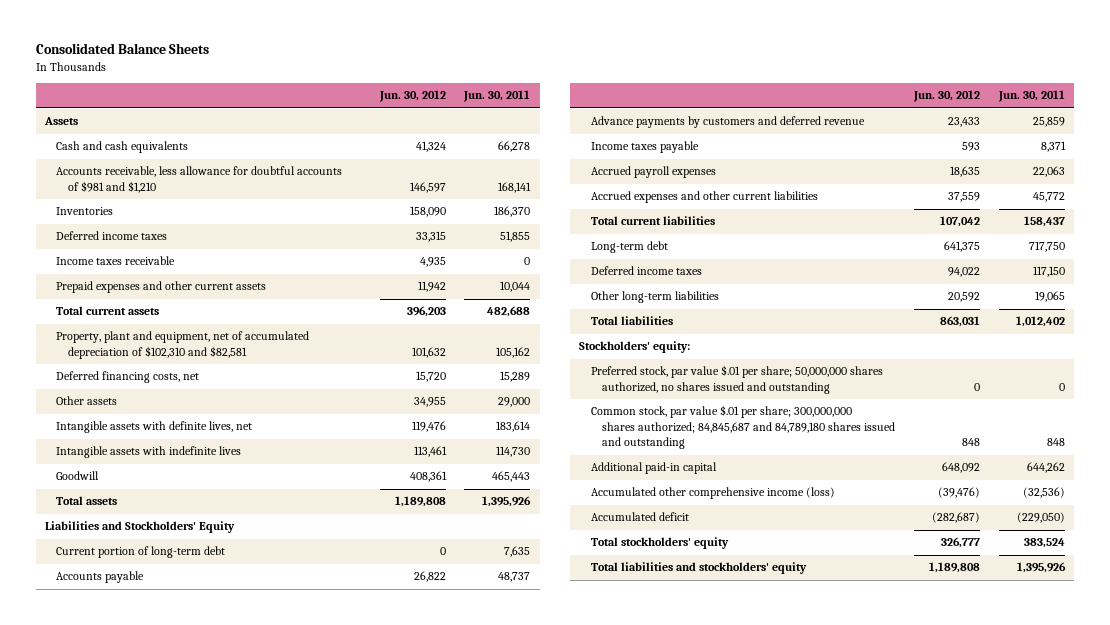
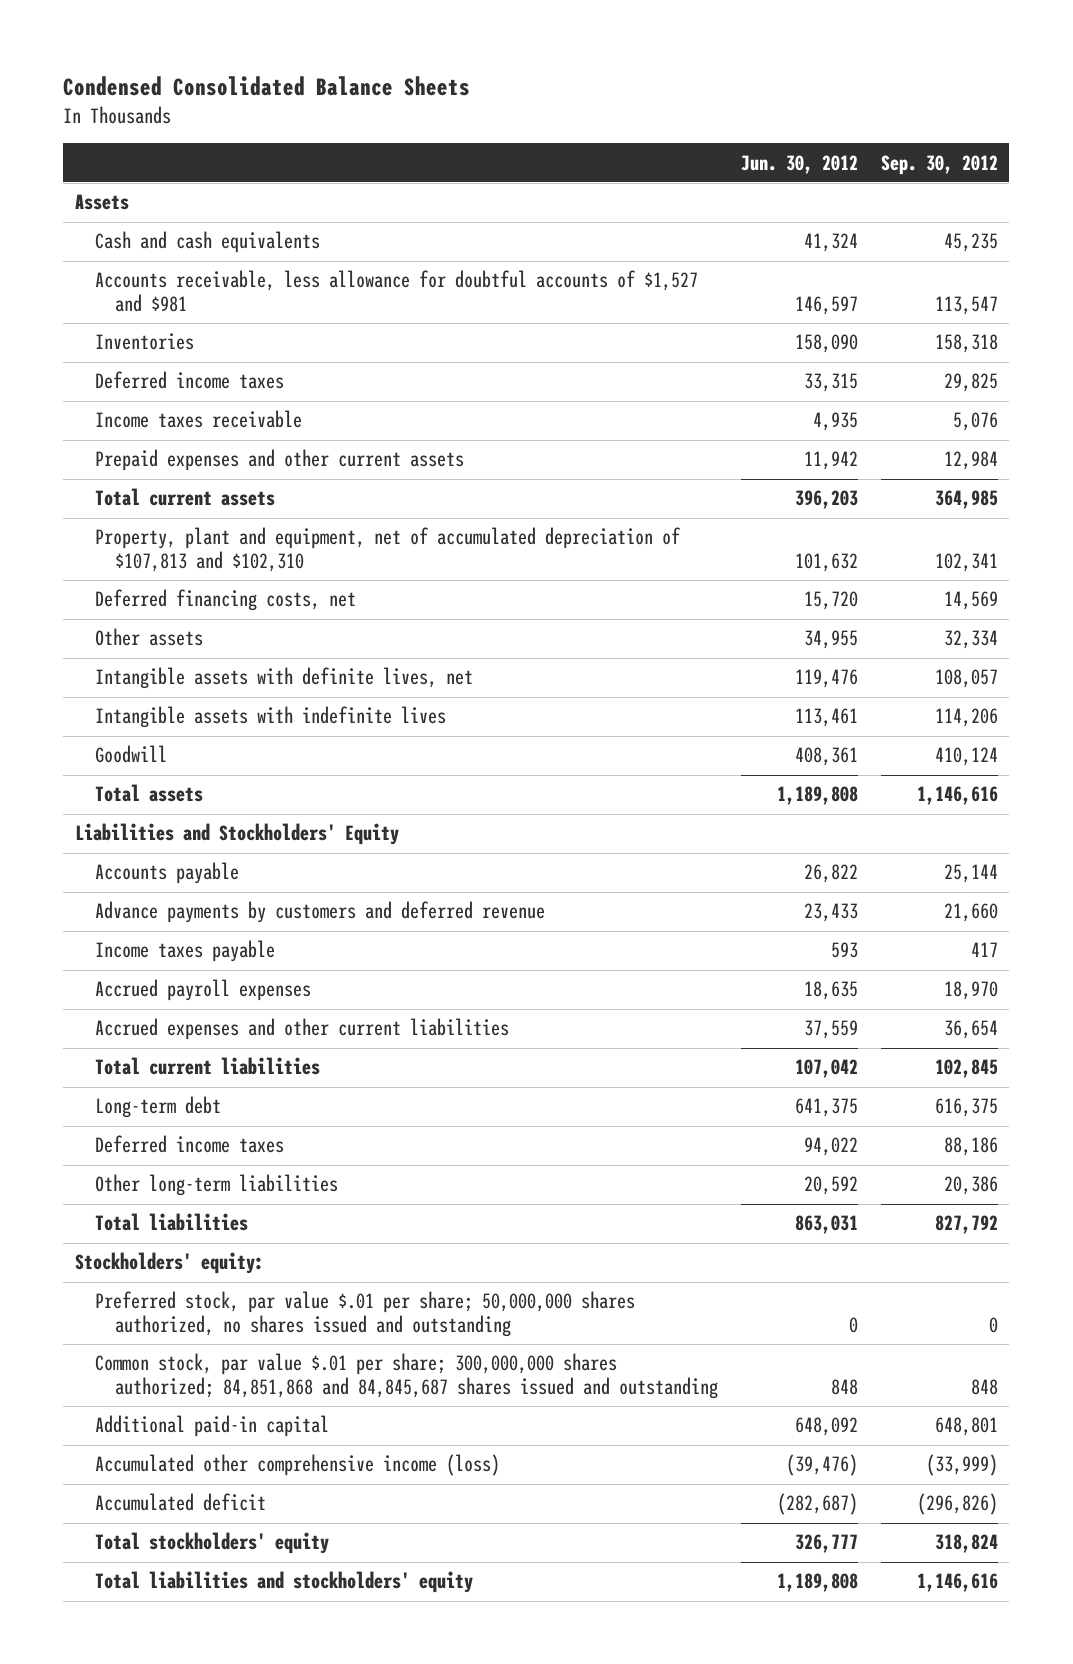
[35,43,209,55] Consolidated Balance Sheets -> [63,76,471,97] Condensed Consolidated Balance Sheets
[463,90,531,103] Jun. 30, 2011 -> none
none -> [880,154,998,175] Sep. 30, 2012
[56,166,343,193] Accounts receivable, less allowance for doubtful accounts of $981 and $1,210 -> [94,270,698,313] Accounts receivable, less allowance for doubtful accounts of $1,527 and $981
[56,331,310,359] Property, plant and equipment, net of accumulated depreciation of $102,310 and $82,581 -> [94,527,681,573] Property, plant and equipment, net of accumulated depreciation of $107,813 and $102,310
[56,546,226,559] Current portion of long-term debt -> none
[590,405,896,450] Common stock, par value $.01 per share; 300,000,000 shares authorized; 84,845,687 and 84,789,180 shares issued and outstanding -> [94,1353,718,1400] Common stock, par value $.01 per share; 300,000,000 shares authorized; 84,851,868 and 84,845,687 shares issued and outstanding

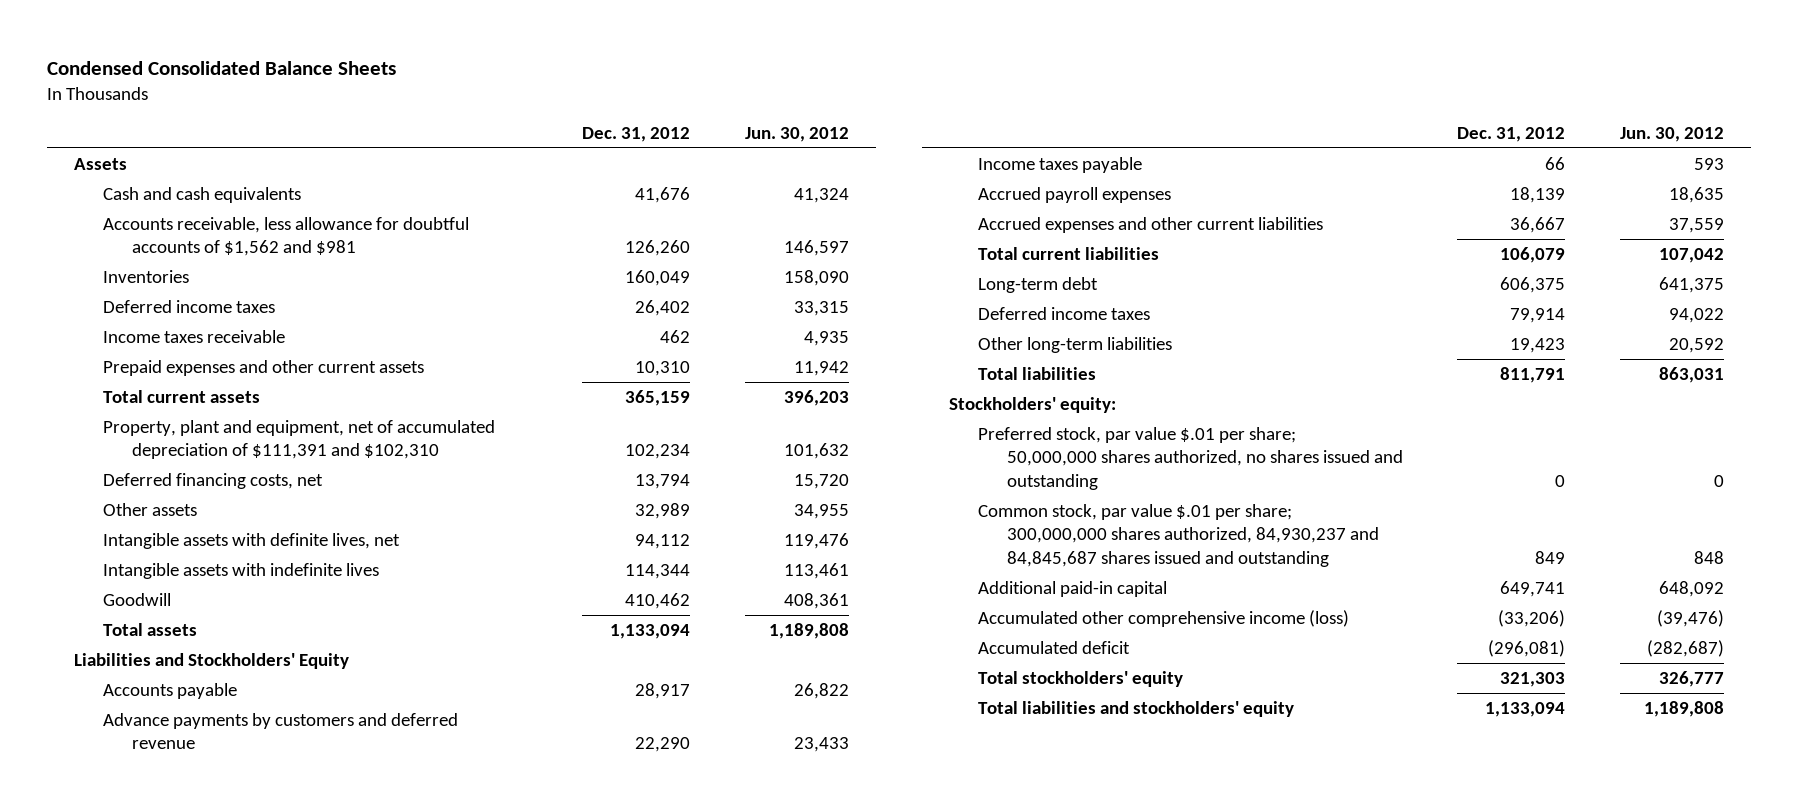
[880,154,998,175] Sep. 30, 2012 -> none
none -> [582,126,691,142] Dec. 31, 2012
[94,270,698,313] Accounts receivable, less allowance for doubtful accounts of $1,527 and $981 -> [102,216,469,257] Accounts receivable, less allowance for doubtful accounts of $1,562 and $981
[94,527,681,573] Property, plant and equipment, net of accumulated depreciation of $107,813 and $102,310 -> [102,419,495,460] Property, plant and equipment, net of accumulated depreciation of $111,391 and $102,310
[94,1353,718,1400] Common stock, par value $.01 per share; 300,000,000 shares authorized; 84,851,868 and 84,845,687 shares issued and outstanding -> [978,503,1379,567] Common stock, par value $.01 per share; 300,000,000 shares authorized, 84,930,237 and 84,845,687 shares issued and outstanding

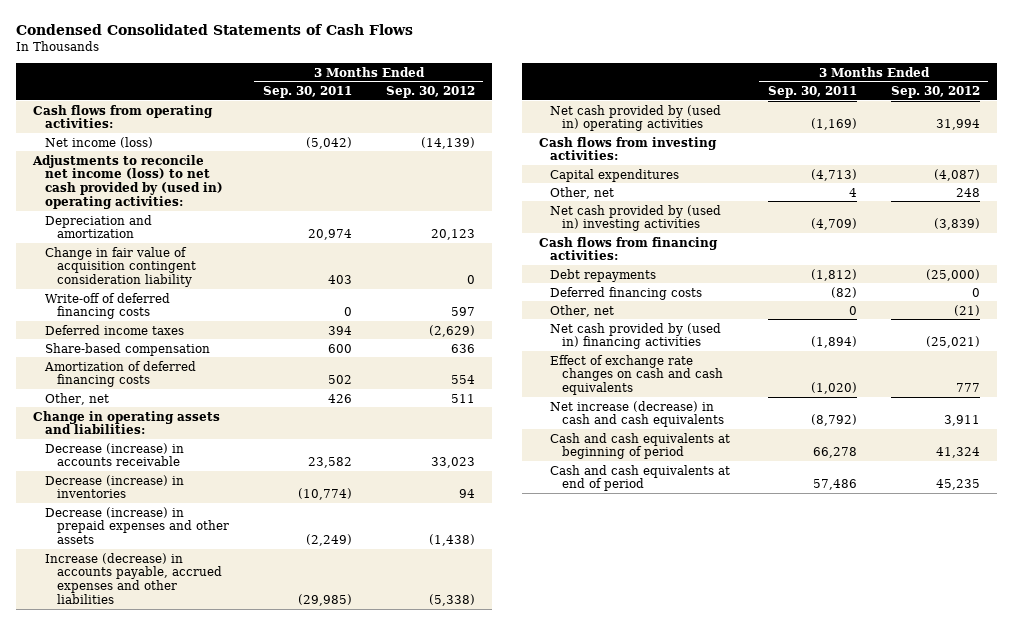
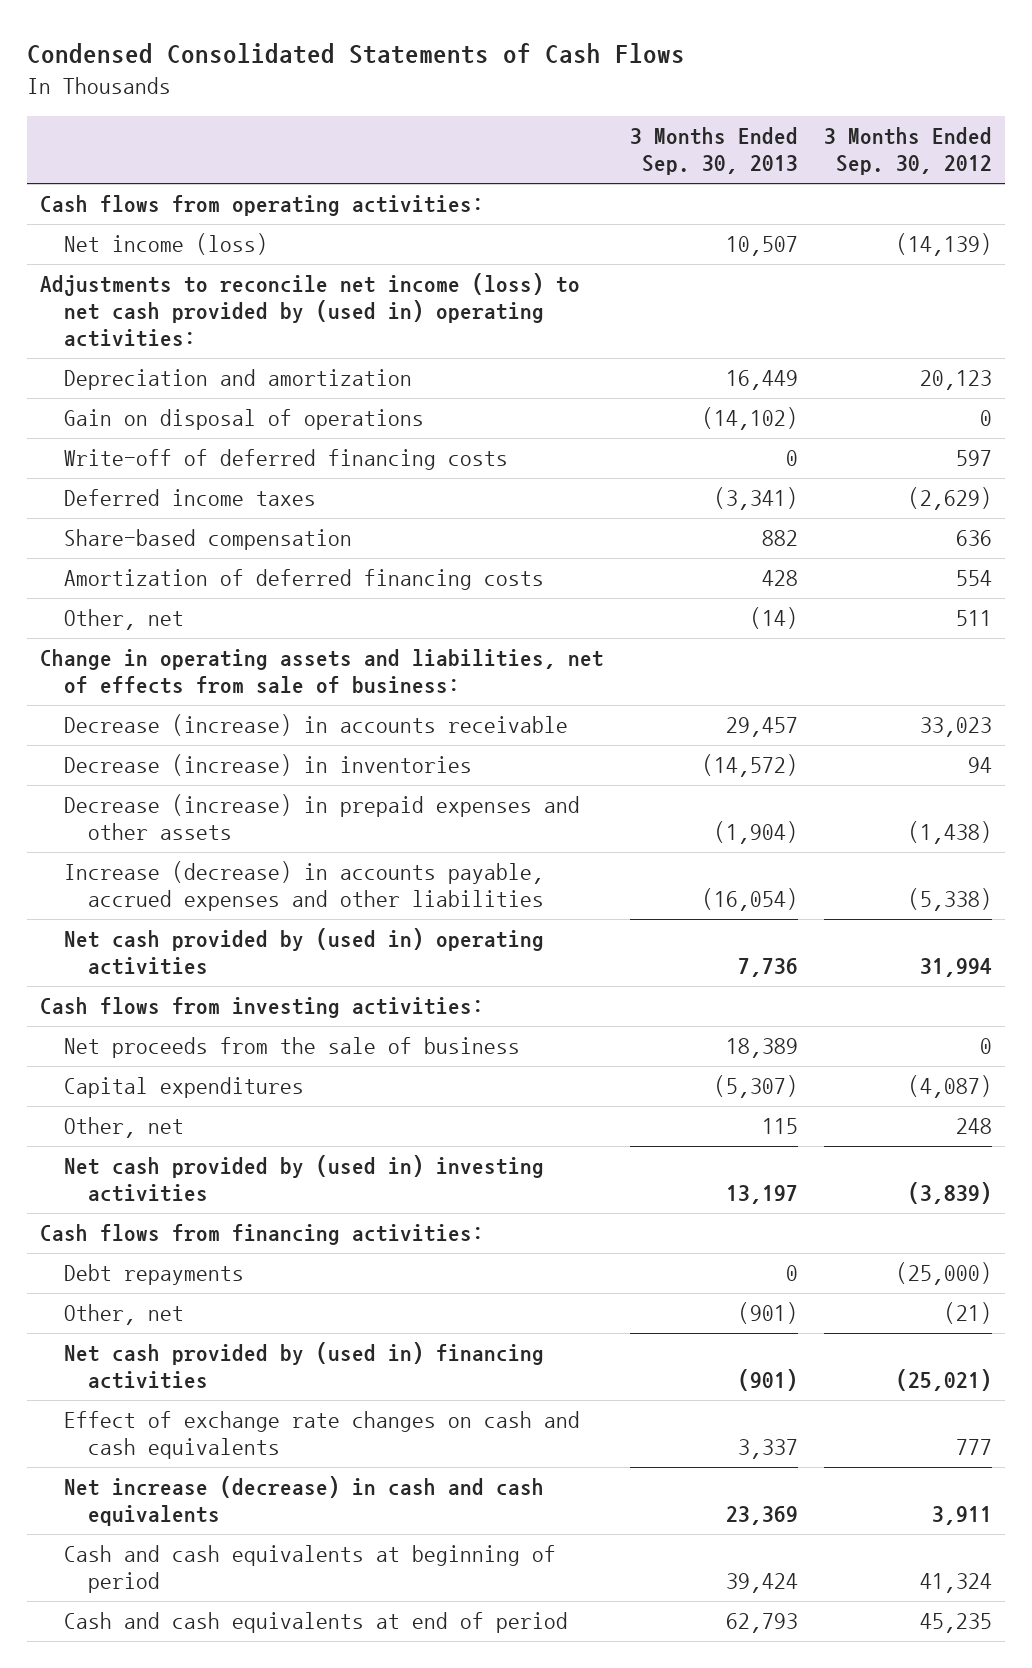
[262,86,352,99] Sep. 30, 2011 -> none
none -> [629,127,798,176] 3 Months Ended Sep. 30, 2013
[45,246,196,288] Change in fair value of acquisition contingent consideration liability -> none
none -> [64,409,425,431] Gain on disposal of operations
[33,410,221,435] Change in operating assets and liabilities: -> [39,649,604,695] Change in operating assets and liabilities, net of effects from sale of business:
none -> [64,1037,521,1059] Net proceeds from the sale of business
[550,286,703,300] Deferred financing costs -> none

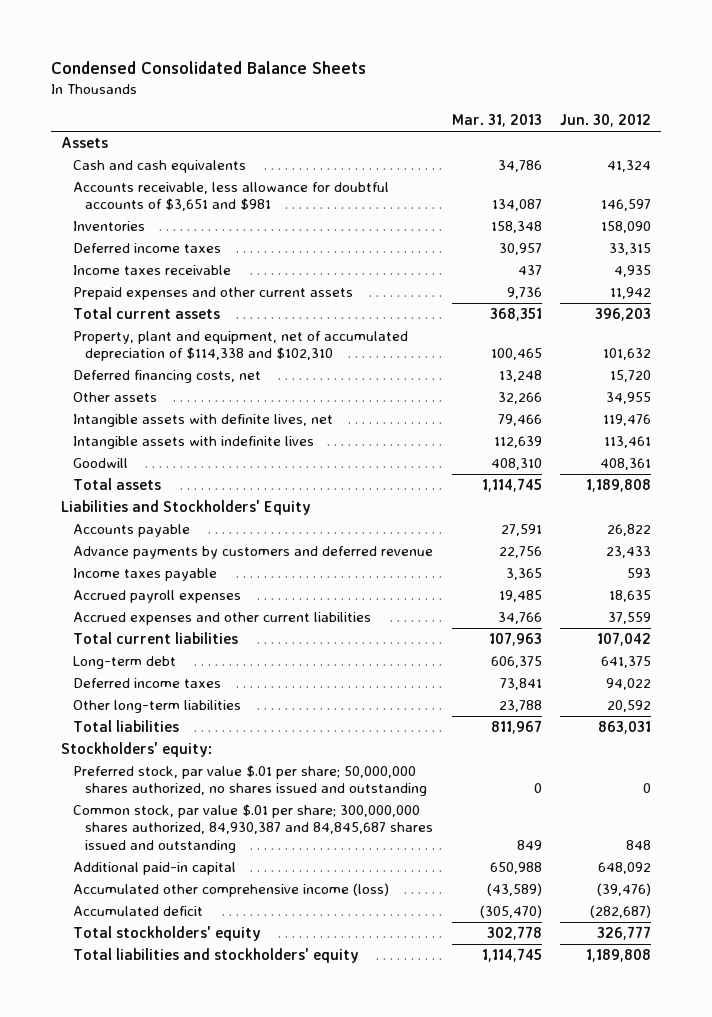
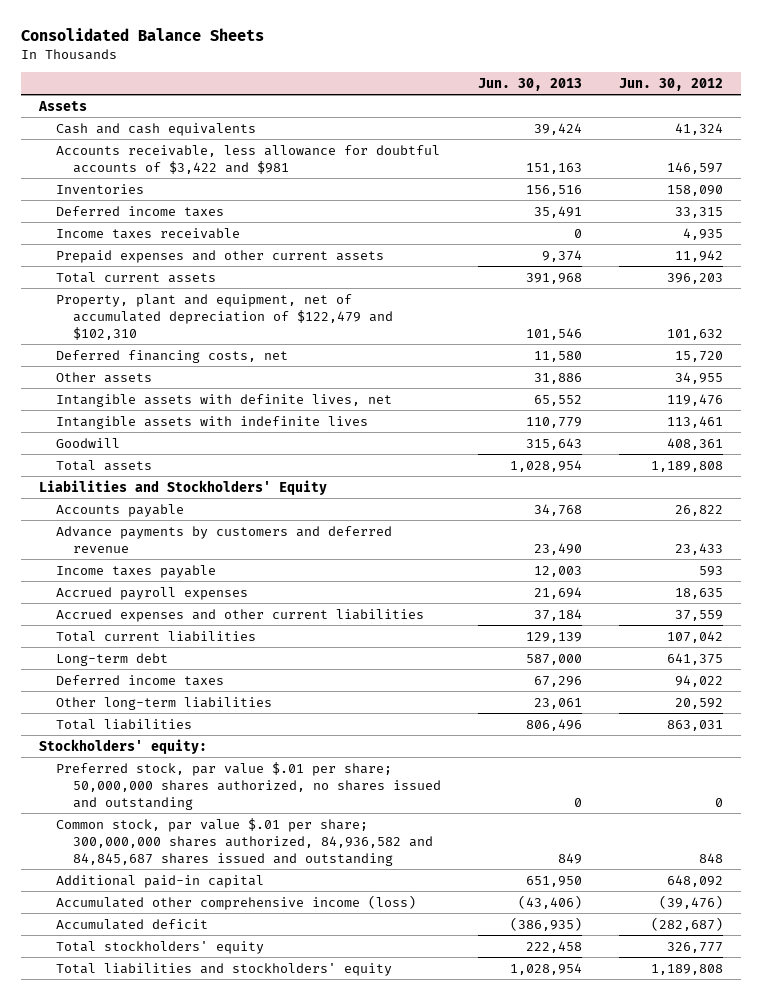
[51,61,367,75] Condensed Consolidated Balance Sheets -> [20,28,264,42] Consolidated Balance Sheets
[451,114,542,128] Mar. 31, 2013 -> none
none -> [478,77,583,91] Jun. 30, 2013
[72,182,389,212] Accounts receivable, less allowance for doubtful accounts of $3,651 and $981 -> [56,144,441,174] Accounts receivable, less allowance for doubtful accounts of $3,422 and $981
[72,331,408,362] Property, plant and equipment, net of accumulated depreciation of $114,338 and $102,310 -> [56,293,394,340] Property, plant and equipment, net of accumulated depreciation of $122,479 and $102,310
[72,804,433,853] Common stock, par value $.01 per share; 300,000,000 shares authorized, 84,930,387 and 84,845,687 shares issued and outstanding -> [56,817,434,866] Common stock, par value $.01 per share; 300,000,000 shares authorized, 84,936,582 and 84,845,687 shares issued and outstanding

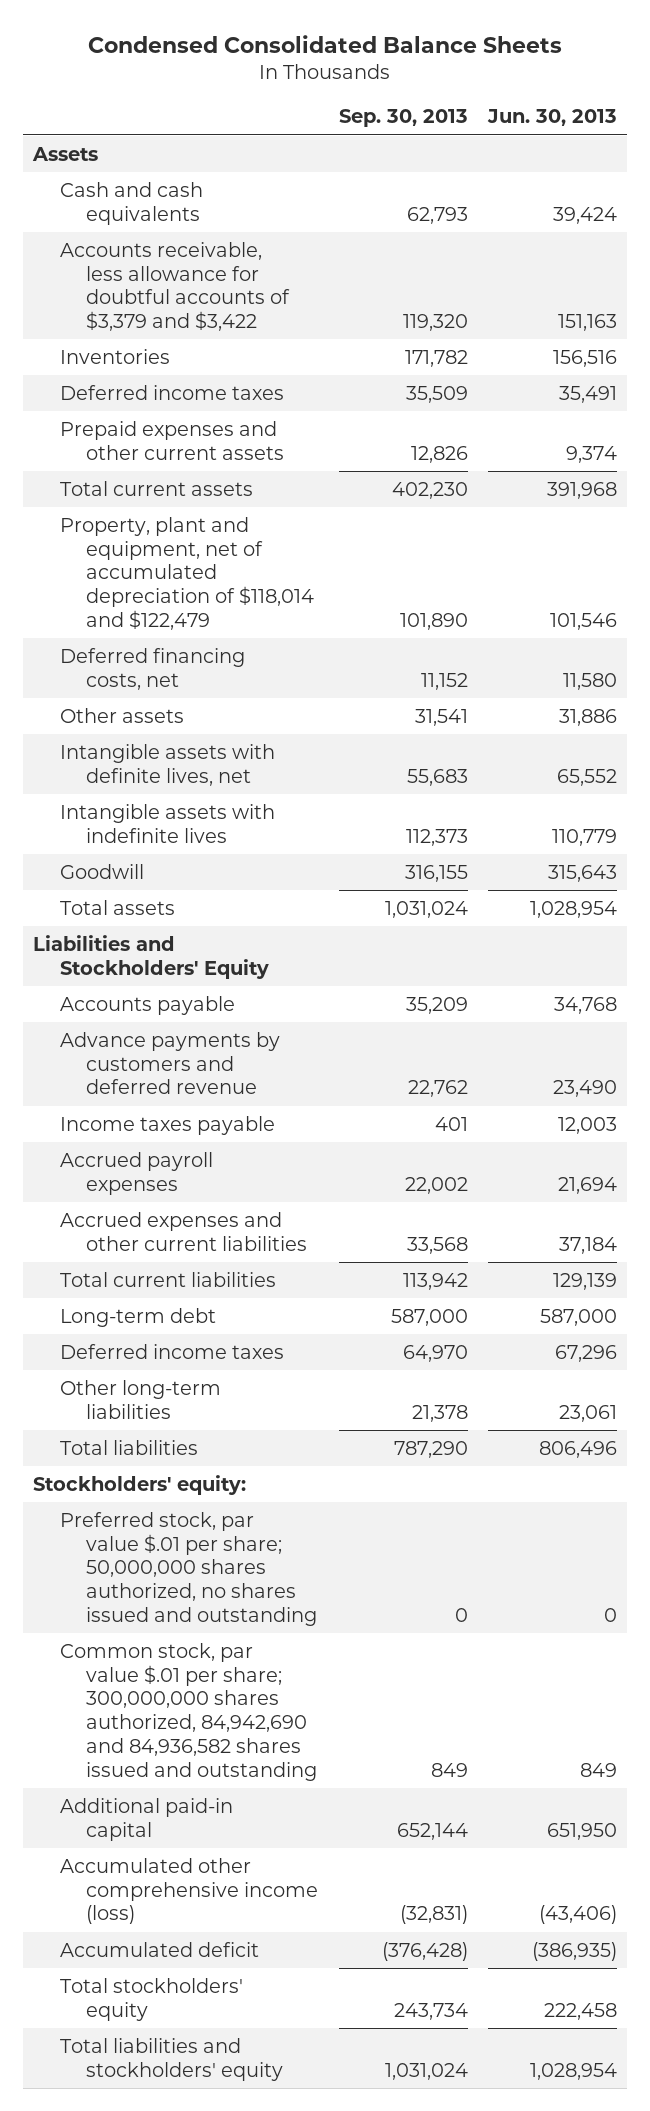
[20,28,264,42] Consolidated Balance Sheets -> [88,35,563,54] Condensed Consolidated Balance Sheets
[619,77,724,91] Jun. 30, 2012 -> none
none -> [338,109,468,128] Sep. 30, 2013
[56,144,441,174] Accounts receivable, less allowance for doubtful accounts of $3,422 and $981 -> [59,241,291,332] Accounts receivable, less allowance for doubtful accounts of $3,379 and $3,422
[56,227,241,239] Income taxes receivable -> none
[56,293,394,340] Property, plant and equipment, net of accumulated depreciation of $122,479 and $102,310 -> [59,516,315,630] Property, plant and equipment, net of accumulated depreciation of $118,014 and $122,479
[56,817,434,866] Common stock, par value $.01 per share; 300,000,000 shares authorized, 84,936,582 and 84,845,687 shares issued and outstanding -> [59,1642,318,1781] Common stock, par value $.01 per share; 300,000,000 shares authorized, 84,942,690 and 84,936,582 shares issued and outstanding

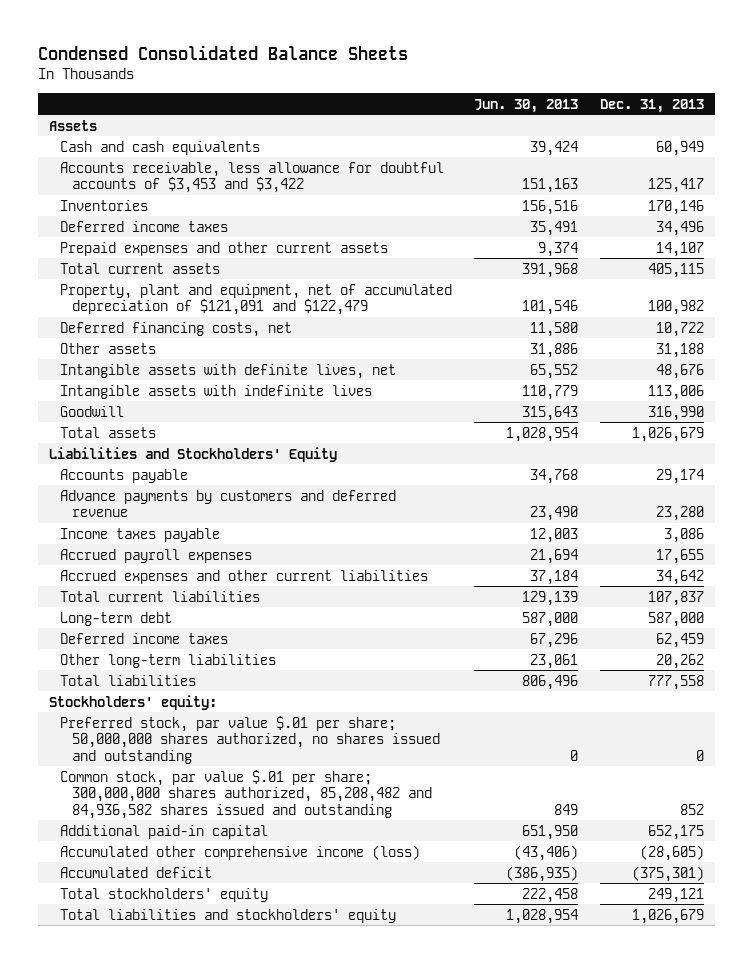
[338,109,468,128] Sep. 30, 2013 -> none
none -> [600,98,705,113] Dec. 31, 2013
[59,241,291,332] Accounts receivable, less allowance for doubtful accounts of $3,379 and $3,422 -> [60,161,445,194] Accounts receivable, less allowance for doubtful accounts of $3,453 and $3,422
[59,516,315,630] Property, plant and equipment, net of accumulated depreciation of $118,014 and $122,479 -> [60,283,453,316] Property, plant and equipment, net of accumulated depreciation of $121,091 and $122,479
[59,1642,318,1781] Common stock, par value $.01 per share; 300,000,000 shares authorized, 84,942,690 and 84,936,582 shares issued and outstanding -> [60,769,432,819] Common stock, par value $.01 per share; 300,000,000 shares authorized, 85,208,482 and 84,936,582 shares issued and outstanding

